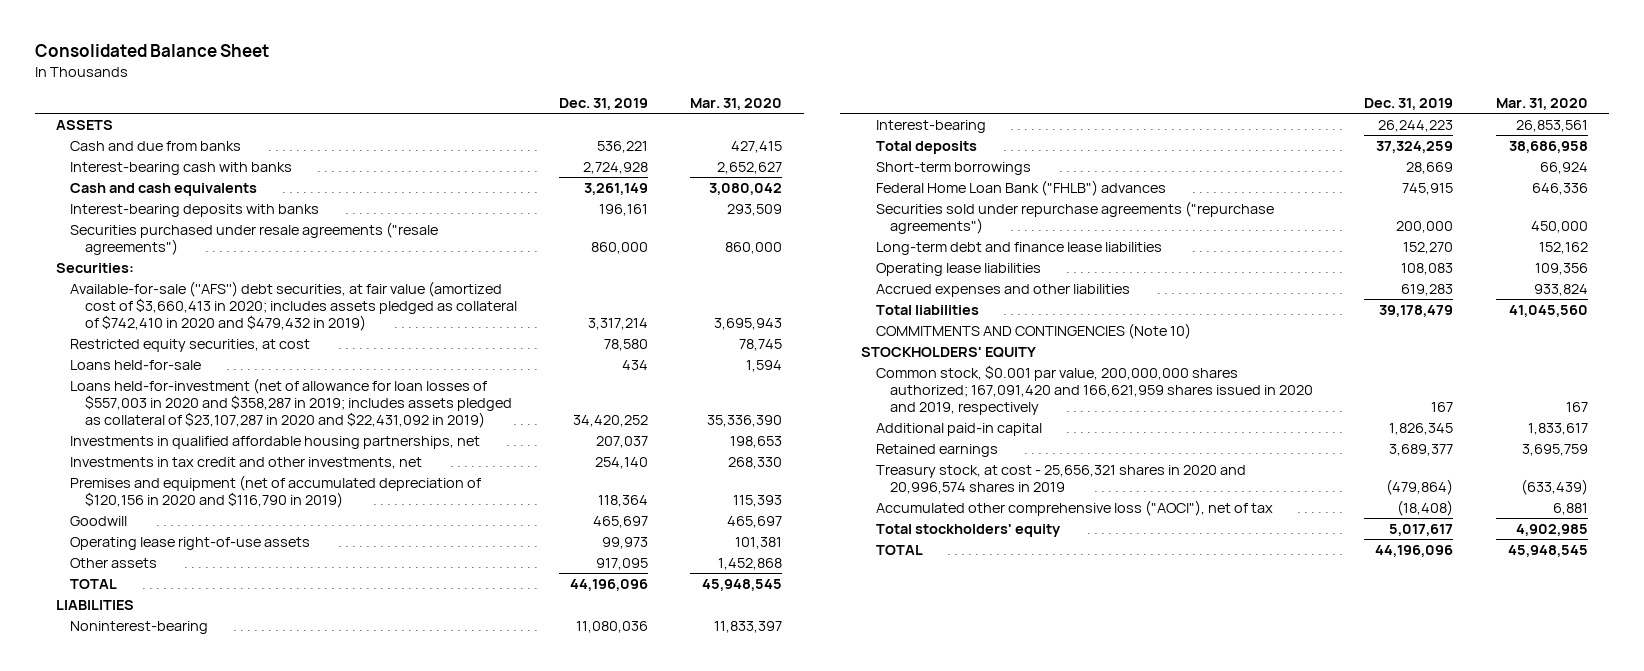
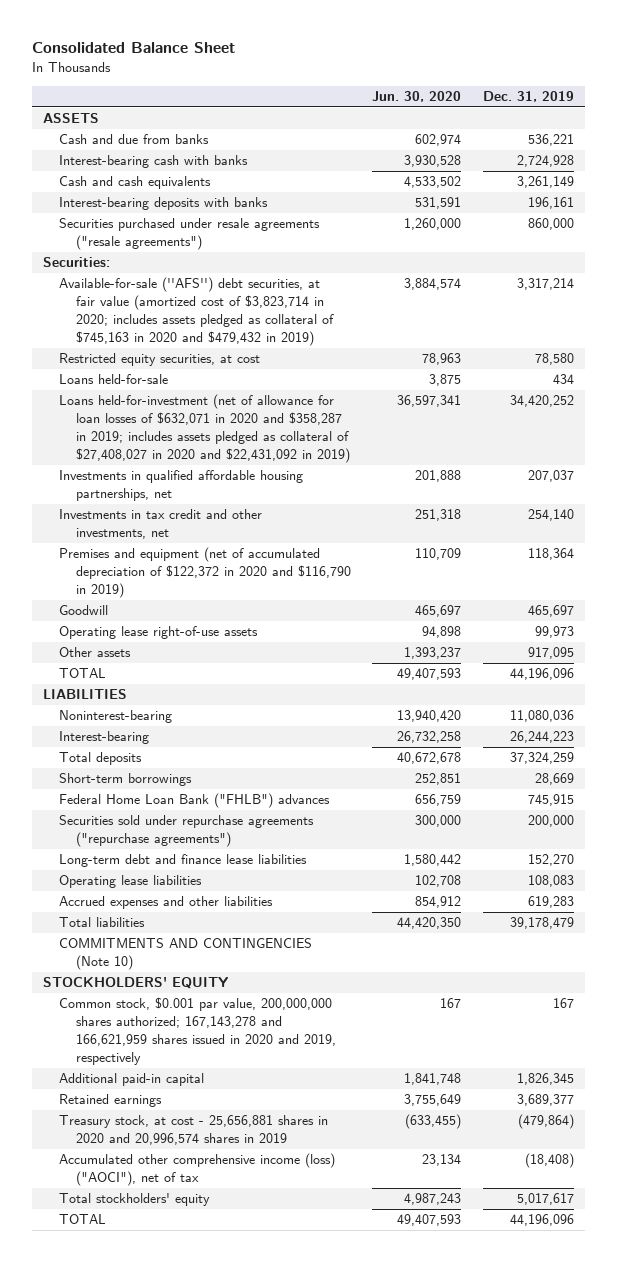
[690,97,783,110] Mar. 31, 2020 -> none
none -> [372,91,462,103] Jun. 30, 2020
[70,281,517,331] Available-for-sale (''AFS'') debt securities, at fair value (amortized cost of $3,660,413 in 2020; includes assets pledged as collateral of $742,410 in 2020 and $479,432 in 2019) -> [59,277,334,346] Available-for-sale (''AFS'') debt securities, at fair value (amortized cost of $3,823,714 in 2020; includes assets pledged as collateral of $745,163 in 2020 and $479,432 in 2019)
[70,378,512,428] Loans held-for-investment (net of allowance for loan losses of $557,003 in 2020 and $358,287 in 2019; includes assets pledged as collateral of $23,107,287 in 2020 and $22,431,092 in 2019) -> [59,394,350,463] Loans held-for-investment (net of allowance for loan losses of $632,071 in 2020 and $358,287 in 2019; includes assets pledged as collateral of $27,408,027 in 2020 and $22,431,092 in 2019)
[70,475,482,508] Premises and equipment (net of accumulated depreciation of $120,156 in 2020 and $116,790 in 2019) -> [59,547,351,598] Premises and equipment (net of accumulated depreciation of $122,372 in 2020 and $116,790 in 2019)
[875,365,1313,415] Common stock, $0.001 par value, 200,000,000 shares authorized; 167,091,420 and 166,621,959 shares issued in 2020 and 2019, respectively -> [59,997,336,1065] Common stock, $0.001 par value, 200,000,000 shares authorized; 167,143,278 and 166,621,959 shares issued in 2020 and 2019, respectively
[875,465,1246,494] Treasury stock, at cost - 25,656,321 shares in 2020 and 20,996,574 shares in 2019 -> [59,1115,329,1146] Treasury stock, at cost - 25,656,881 shares in 2020 and 20,996,574 shares in 2019
[875,500,1273,517] Accumulated other comprehensive loss ("AOCI"), net of tax -> [59,1153,336,1187] Accumulated other comprehensive income (loss) ("AOCI"), net of tax

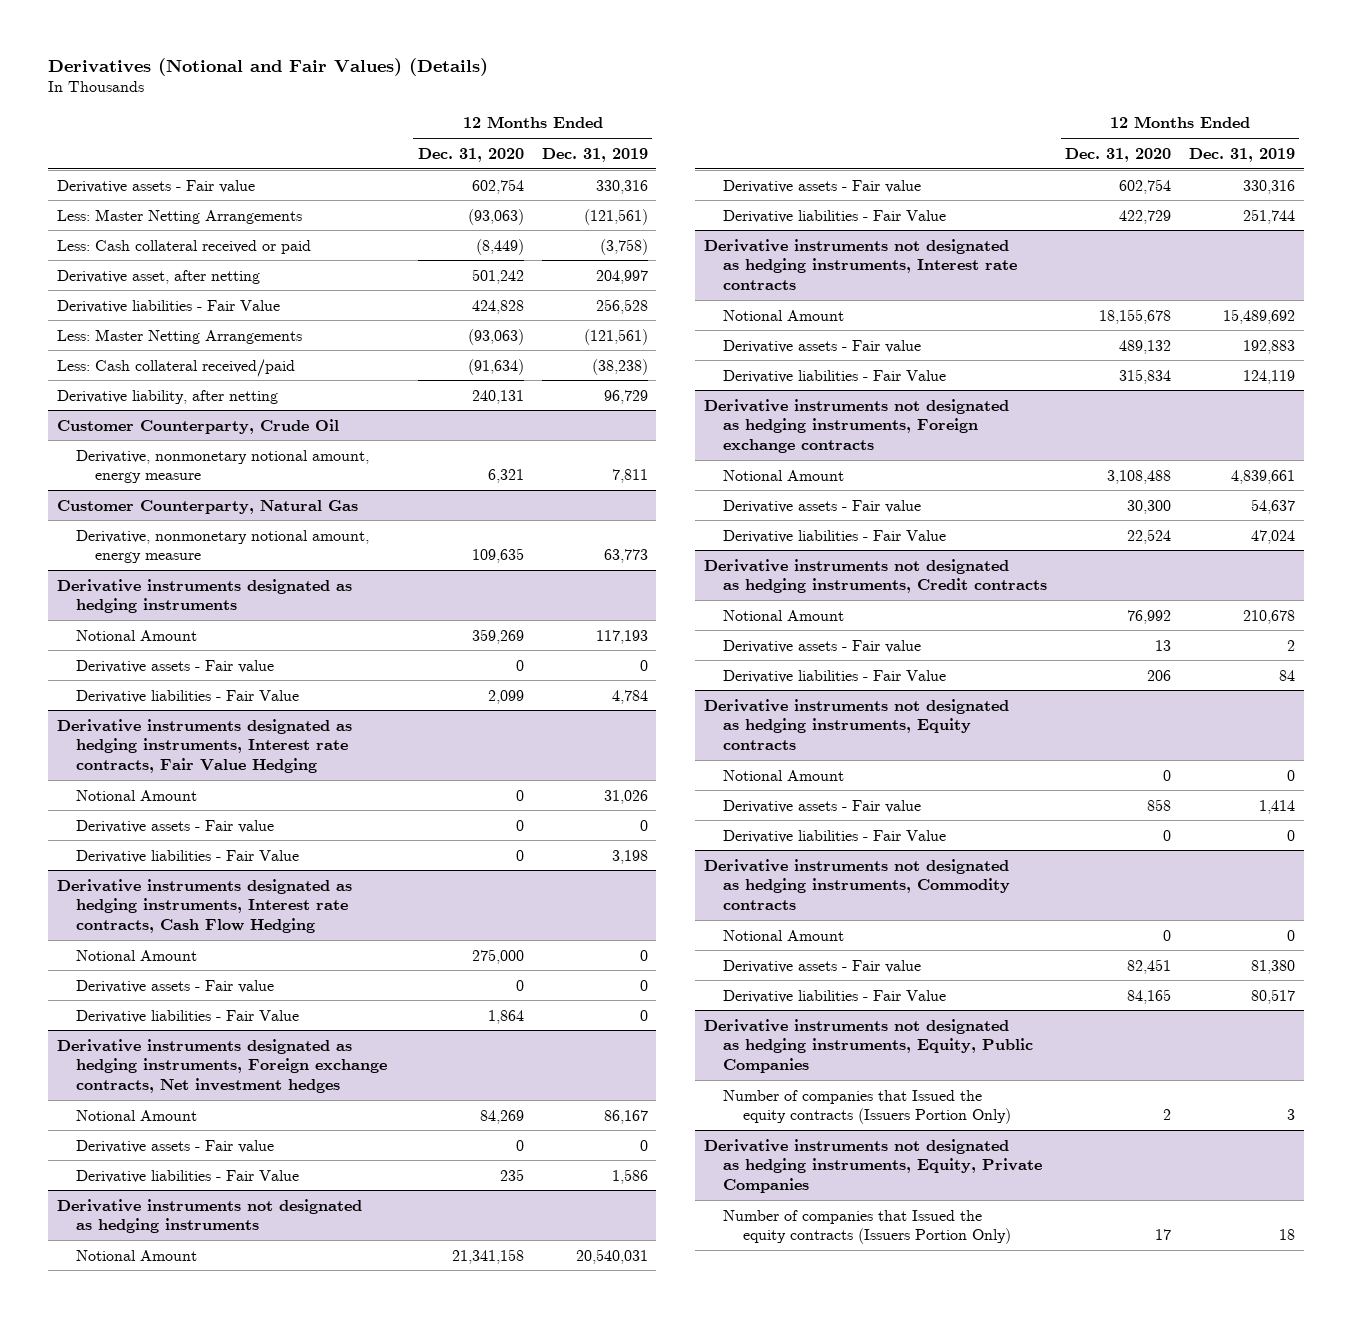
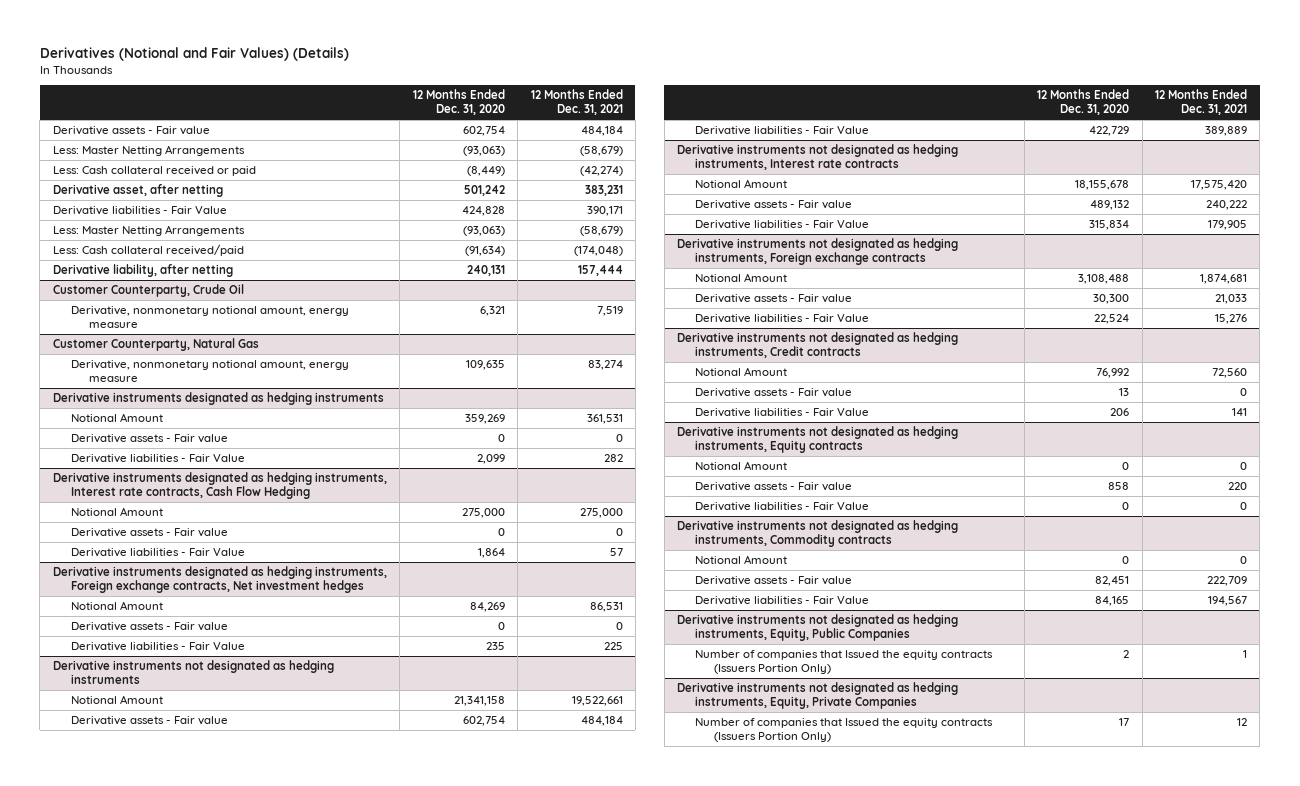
[541,147,648,162] Dec. 31, 2019 -> none
none -> [530,89,623,116] 12 Months Ended Dec. 31, 2021
[56,718,352,774] Derivative instruments designated as hedging instruments, Interest rate contracts, Fair Value Hedging -> none
[75,789,197,801] Notional Amount -> none
[75,819,274,833] Derivative assets - Fair value -> none
[75,849,299,863] Derivative liabilities - Fair Value -> none

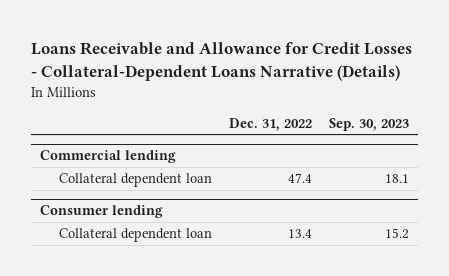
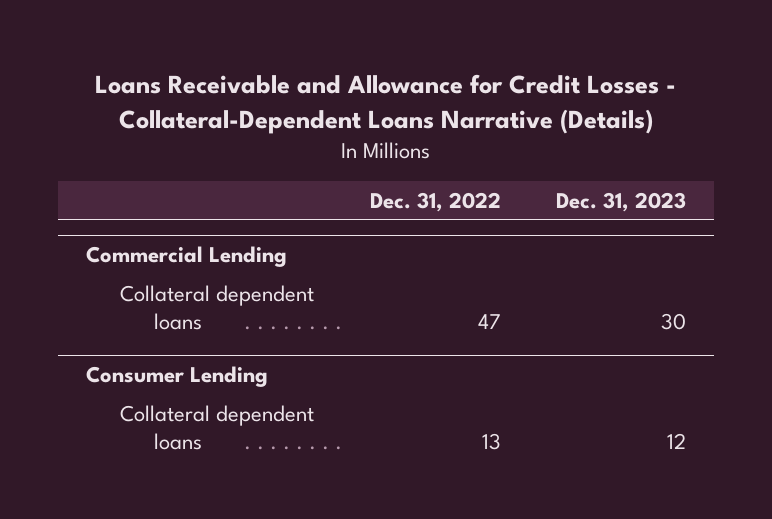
[329,117,410,131] Sep. 30, 2023 -> none
none -> [556,191,687,212] Dec. 31, 2023
[39,150,176,164] Commercial lending -> [85,246,287,268] Commercial Lending
[59,173,213,188] Collateral dependent loan -> [120,284,315,331] Collateral dependent loans
[288,173,313,184] 47.4 -> [477,314,501,330] 47
[39,205,163,219] Consumer lending -> [85,366,268,388] Consumer Lending
[59,228,213,243] Collateral dependent loan -> [120,404,315,451] Collateral dependent loans
[288,229,313,239] 13.4 -> [481,433,501,451] 13

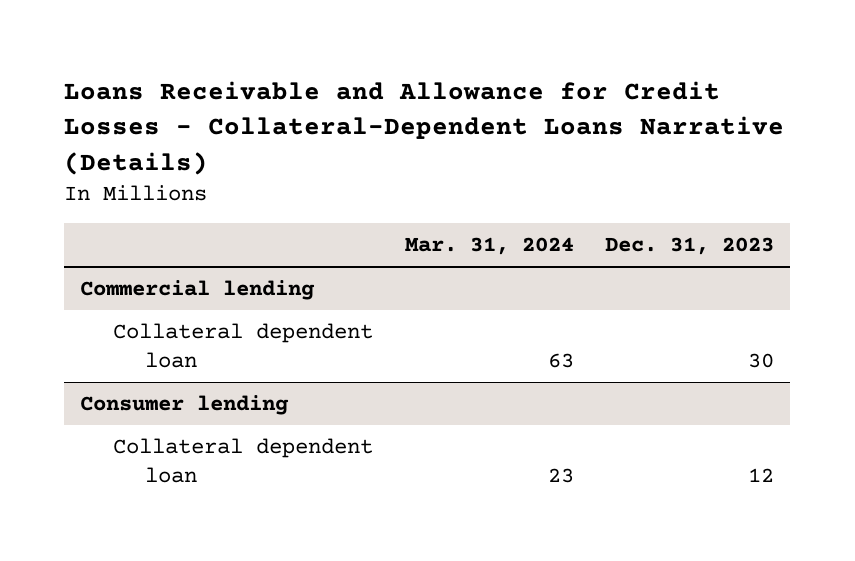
[369,191,501,212] Dec. 31, 2022 -> none
none -> [404,237,574,256] Mar. 31, 2024
[85,246,287,268] Commercial Lending -> [80,280,316,301] Commercial lending
[120,284,315,331] Collateral dependent loans -> [112,323,373,368] Collateral dependent loan
[85,366,268,388] Consumer Lending -> [80,395,290,416] Consumer lending
[120,404,315,451] Collateral dependent loans -> [112,438,373,483] Collateral dependent loan

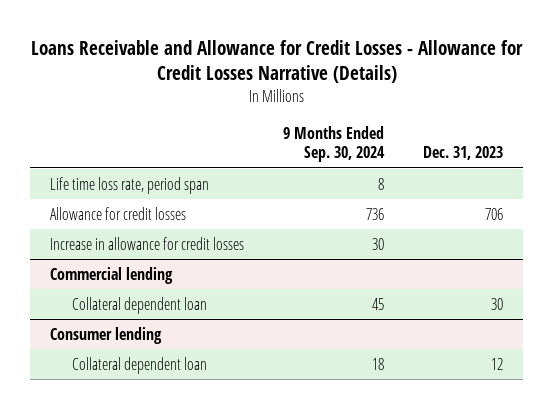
[64,81,785,175] Loans Receivable and Allowance for Credit Losses - Collateral-Dependent Loans Narrative (Details) -> [30,39,523,83] Loans Receivable and Allowance for Credit Losses - Allowance for Credit Losses Narrative (Details)
[404,237,574,256] Mar. 31, 2024 -> none
none -> [283,125,386,163] 9 Months Ended Sep. 30, 2024
none -> [49,176,209,194] Life time loss rate, period span
none -> [49,206,186,220] Allowance for credit losses
none -> [49,236,244,250] Increase in allowance for credit losses

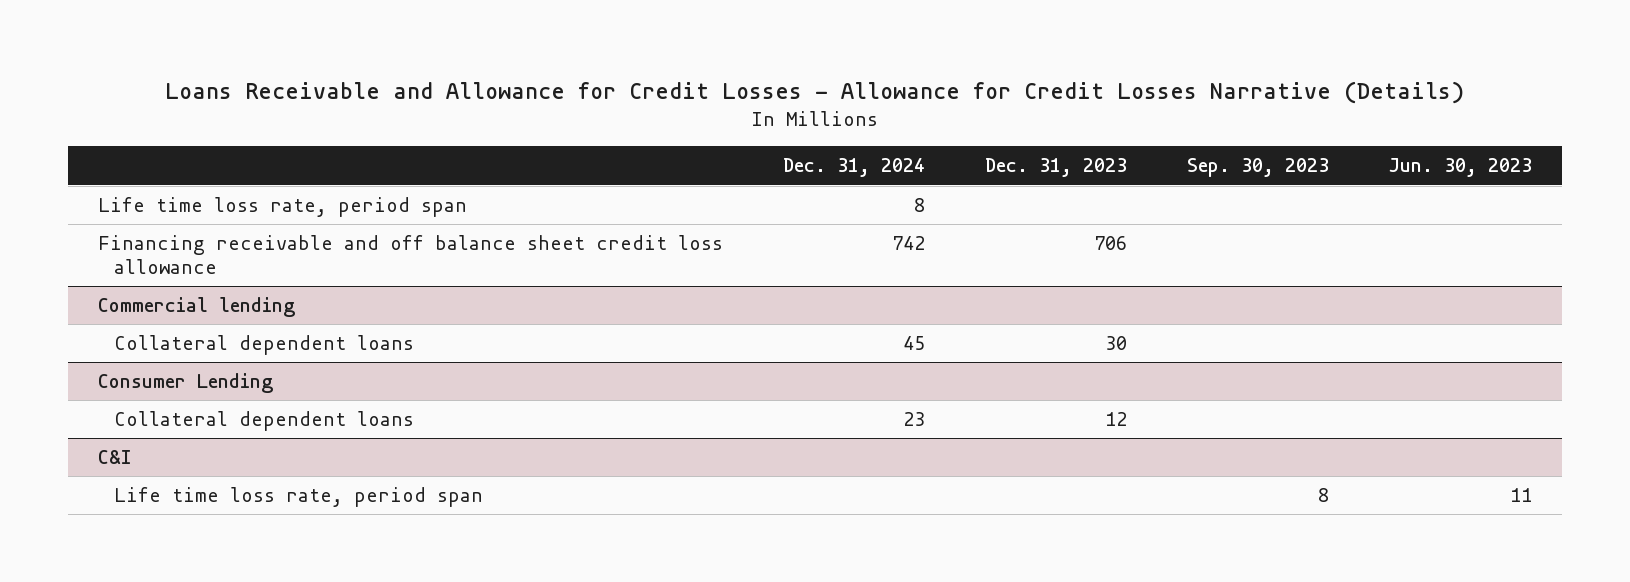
[283,125,386,163] 9 Months Ended Sep. 30, 2024 -> none
none -> [782,158,925,178] Dec. 31, 2024
none -> [1186,158,1329,178] Sep. 30, 2023
none -> [1388,158,1533,178] Jun. 30, 2023
[49,236,244,250] Increase in allowance for credit losses -> none
[49,206,186,220] Allowance for credit losses -> [97,234,723,274] Financing receivable and off balance sheet credit loss allowance
[72,296,208,314] Collateral dependent loan -> [114,334,415,355] Collateral dependent loans
[49,326,162,344] Consumer lending -> [97,372,273,393] Consumer Lending
[72,356,208,374] Collateral dependent loan -> [114,410,415,431] Collateral dependent loans
none -> [97,449,132,464] C&I
none -> [114,486,484,507] Life time loss rate, period span

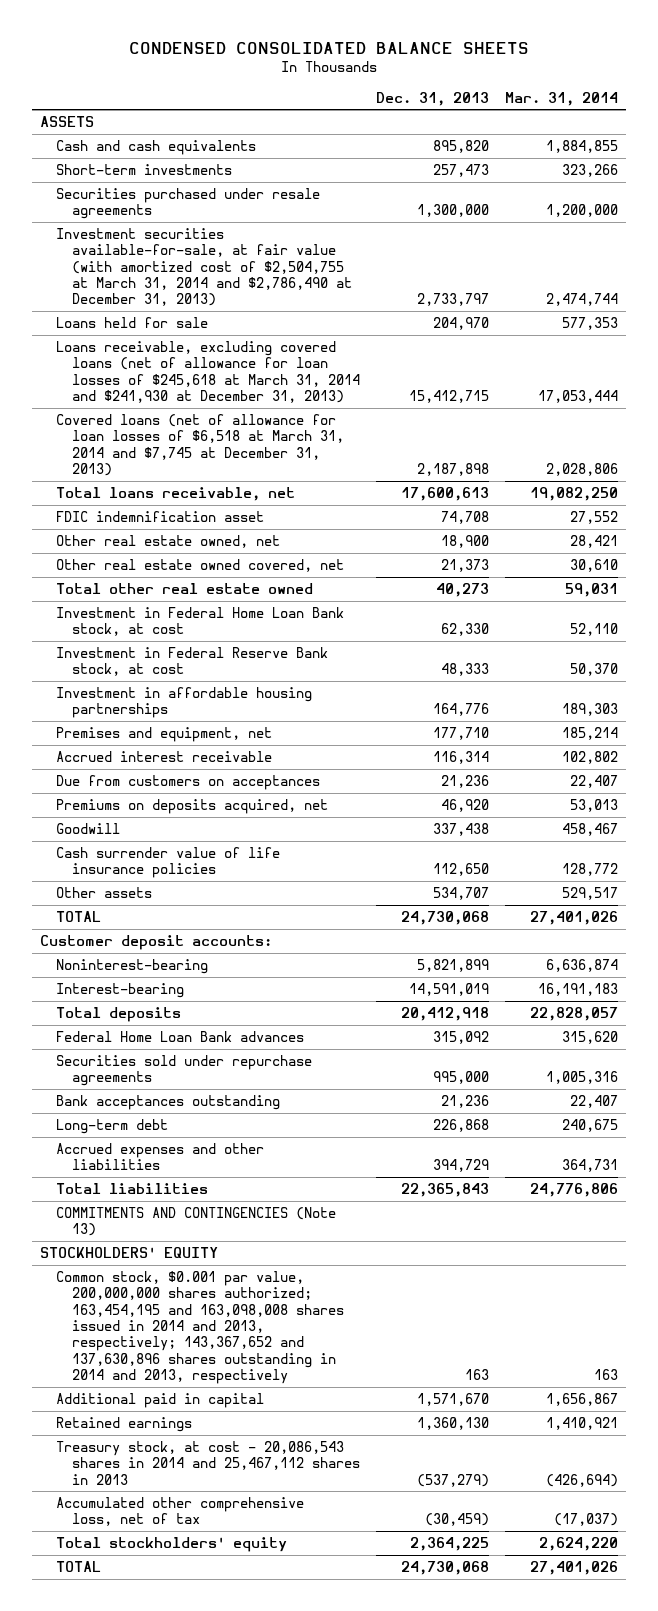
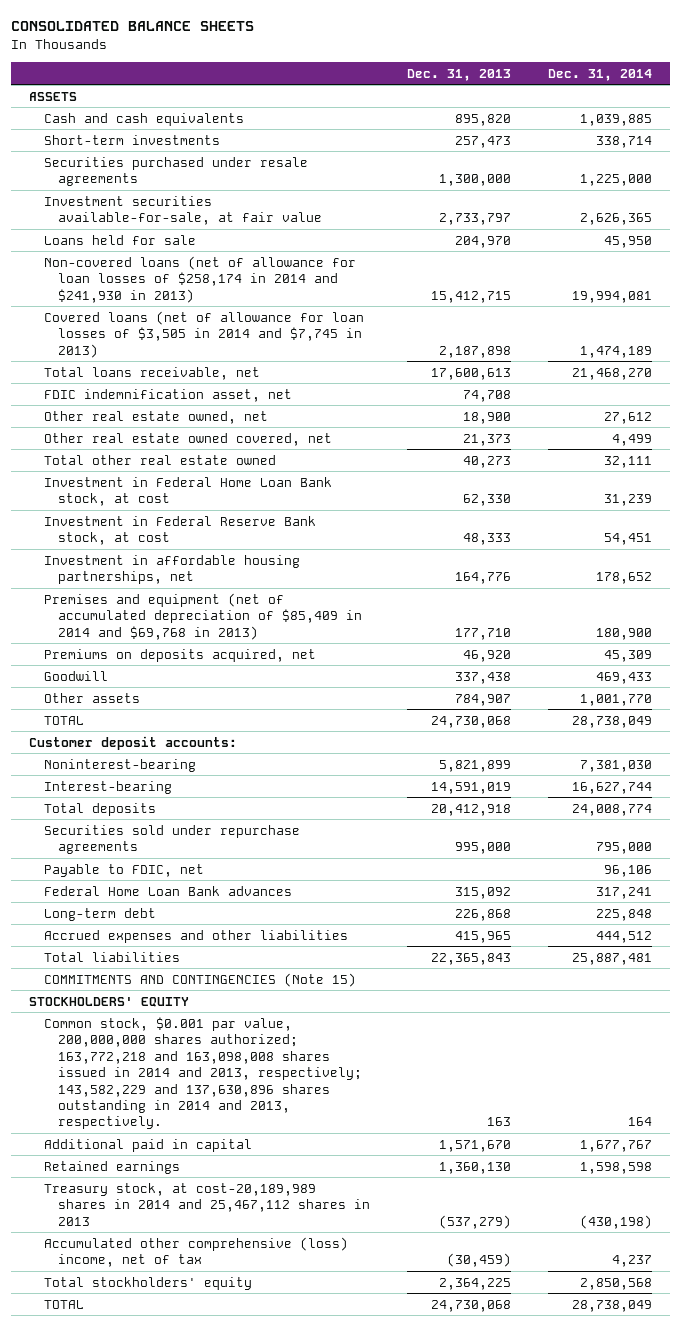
[129,41,530,54] CONDENSED CONSOLIDATED BALANCE SHEETS -> [10,21,254,32] CONSOLIDATED BALANCE SHEETS
[504,91,618,106] Mar. 31, 2014 -> none
none -> [548,68,653,81] Dec. 31, 2014
[56,227,352,307] Investment securities available-for-sale, at fair value (with amortized cost of $2,504,755 at March 31, 2014 and $2,786,490 at December 31, 2013) -> [43,195,323,226] Investment securities available-for-sale, at fair value
[56,340,360,404] Loans receivable, excluding covered loans (net of allowance for loan losses of $245,618 at March 31, 2014 and $241,930 at December 31, 2013) -> [43,255,356,303] Non-covered loans (net of allowance for loan losses of $258,174 in 2014 and $241,930 in 2013)
[56,413,344,477] Covered loans (net of allowance for loan losses of $6,518 at March 31, 2014 and $7,745 at December 31, 2013) -> [43,310,364,358] Covered loans (net of allowance for loan losses of $3,505 in 2014 and $7,745 in 2013)
[56,510,265,522] FDIC indemnification asset -> [43,388,292,402] FDIC indemnification asset, net
[56,750,273,762] Accrued interest receivable -> none
[56,774,321,790] Due from customers on acceptances -> none
[56,686,313,719] Investment in affordable housing partnerships -> [43,554,300,585] Investment in affordable housing partnerships, net
[56,726,273,742] Premises and equipment, net -> [43,592,363,640] Premises and equipment (net of accumulated depreciation of $85,409 in 2014 and $69,768 in 2013)
[56,846,281,879] Cash surrender value of life insurance policies -> none
[432,886,489,900] 534,707 -> [455,693,512,706] 784,907
[56,1094,281,1110] Bank acceptances outstanding -> none
none -> [43,863,204,877] Payable to FDIC, net
[56,1030,305,1042] Federal Home Loan Bank advances -> [43,885,292,896] Federal Home Loan Bank advances
[432,1159,489,1173] 394,729 -> [455,930,512,943] 415,965
[56,1206,337,1237] COMMITMENTS AND CONTINGENCIES (Note 13) -> [43,972,356,987] COMMITMENTS AND CONTINGENCIES (Note 15)
[56,1270,344,1385] Common stock, $0.001 par value, 200,000,000 shares authorized; 163,454,195 and 163,098,008 shares issued in 2014 and 2013, respectively; 143,367,652 and 137,630,896 shares outstanding in 2014 and 2013, respectively -> [43,1016,363,1130] Common stock, $0.001 par value, 200,000,000 shares authorized; 163,772,218 and 163,098,008 shares issued in 2014 and 2013, respectively; 143,582,229 and 137,630,896 shares outstanding in 2014 and 2013, respectively.
[56,1440,360,1485] Treasury stock, at cost - 20,086,543 shares in 2014 and 25,467,112 shares in 2013 -> [43,1182,371,1226] Treasury stock, at cost-20,189,989 shares in 2014 and 25,467,112 shares in 2013
[56,1496,305,1527] Accumulated other comprehensive loss, net of tax -> [43,1236,348,1268] Accumulated other comprehensive (loss) income, net of tax

